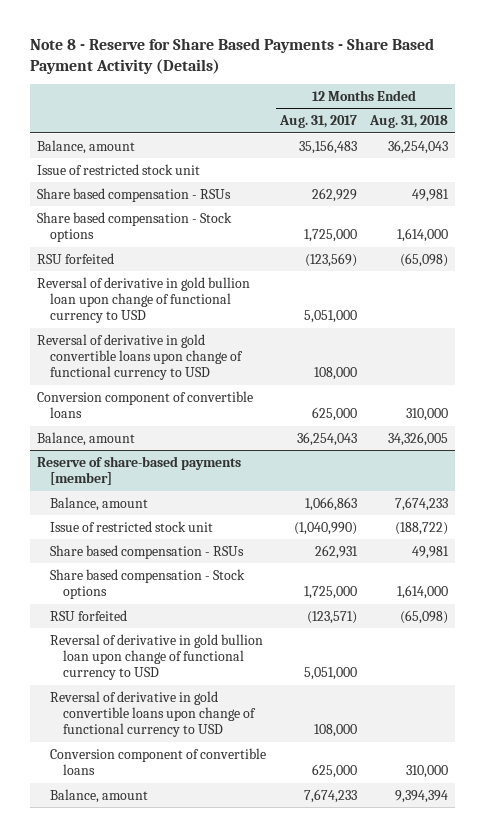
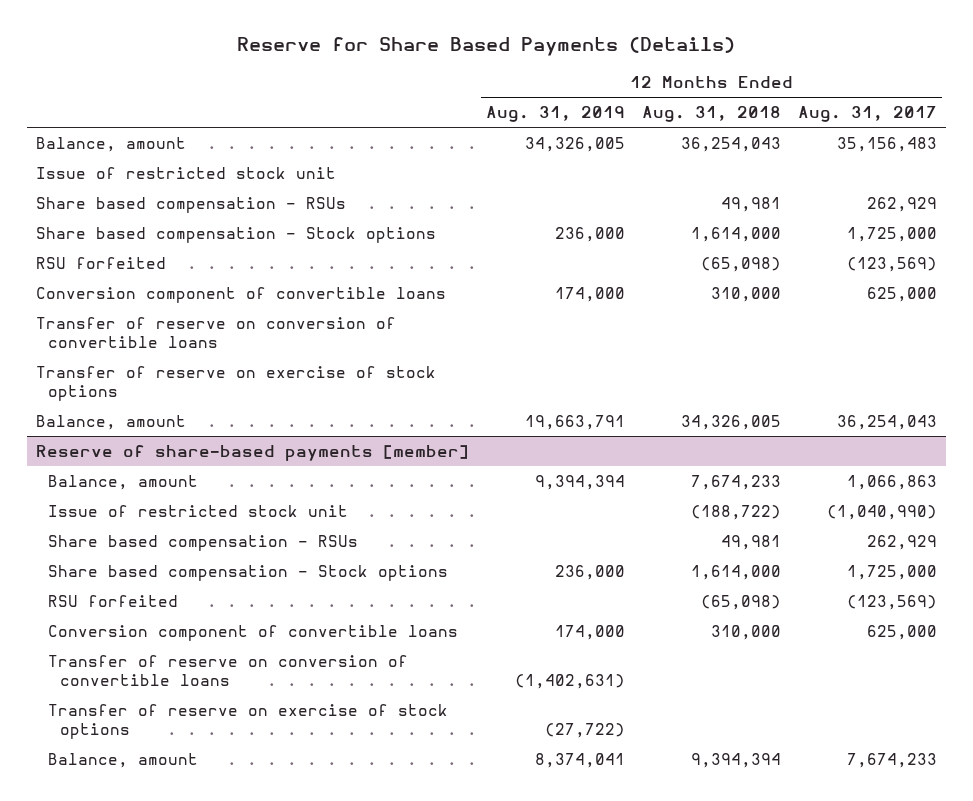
[29,38,434,74] Note 8 - Reserve for Share Based Payments - Share Based Payment Activity (Details) -> [237,37,736,57] Reserve for Share Based Payments (Details)
none -> [485,106,625,123] Aug. 31, 2019
[36,276,250,324] Reversal of derivative in gold bullion loan upon change of functional currency to USD -> none
[36,333,243,381] Reversal of derivative in gold convertible loans upon change of functional currency to USD -> none
none -> [35,317,396,348] Transfer of reserve on conversion of convertible loans
none -> [35,366,436,401] Transfer of reserve on exercise of stock options
[314,544,358,559] 262,931 -> [867,535,938,551] 262,929
[49,633,263,681] Reversal of derivative in gold bullion loan upon change of functional currency to USD -> none
[49,690,256,738] Reversal of derivative in gold convertible loans upon change of functional currency to USD -> none
[306,610,357,624] (123,571) -> [847,595,938,611] (123,569)
none -> [47,655,408,686] Transfer of reserve on conversion of convertible loans
none -> [47,704,448,739] Transfer of reserve on exercise of stock options

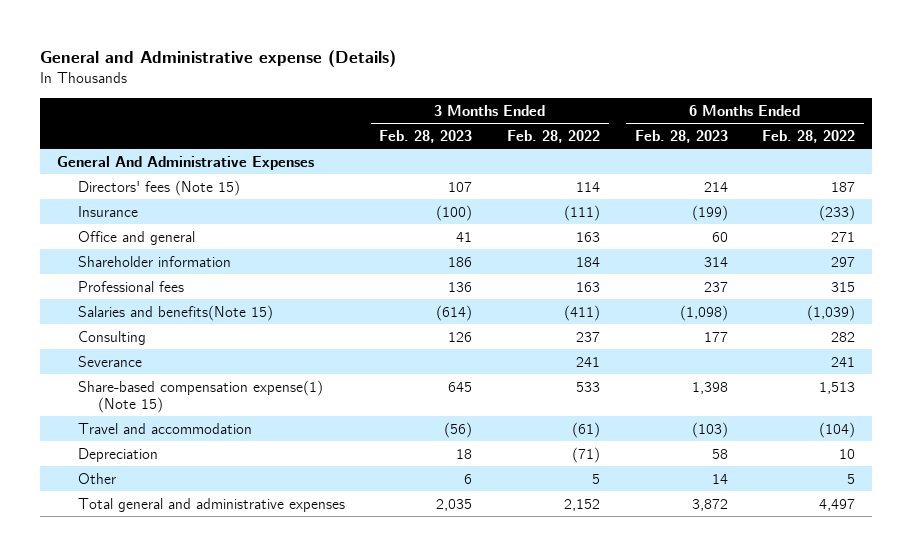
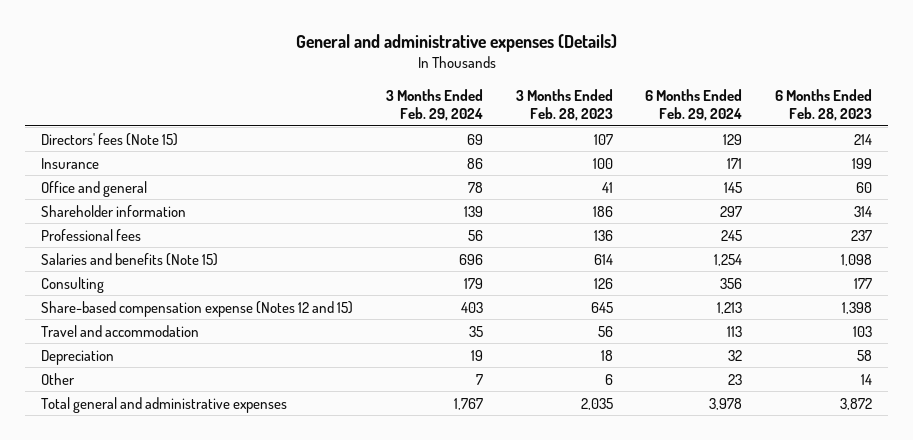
[40,50,397,68] General and Administrative expense (Details) -> [295,33,617,52] General and administrative expenses (Details)
[506,129,600,143] Feb. 28, 2022 -> none
[762,129,856,143] Feb. 28, 2022 -> none
none -> [385,89,483,122] 3 Months Ended Feb. 29, 2024
none -> [645,89,743,122] 6 Months Ended Feb. 29, 2024
[57,155,315,170] General And Administrative Expenses -> none
[436,204,473,221] (100) -> [592,157,613,169] 100
[691,204,728,221] (199) -> [852,157,873,169] 199
[77,304,273,321] Salaries and benefits(Note 15) -> [40,252,218,266] Salaries and benefits (Note 15)
[436,304,473,321] (614) -> [593,253,613,265] 614
[679,304,728,321] (1,098) -> [841,253,873,266] 1,098
[77,355,142,367] Severance -> none
[77,379,323,413] Share-based compensation expense(1) (Note 15) -> [40,300,353,317] Share-based compensation expense (Notes 12 and 15)
[444,421,473,438] (56) -> [597,325,613,337] 56
[691,421,728,438] (103) -> [853,325,873,337] 103

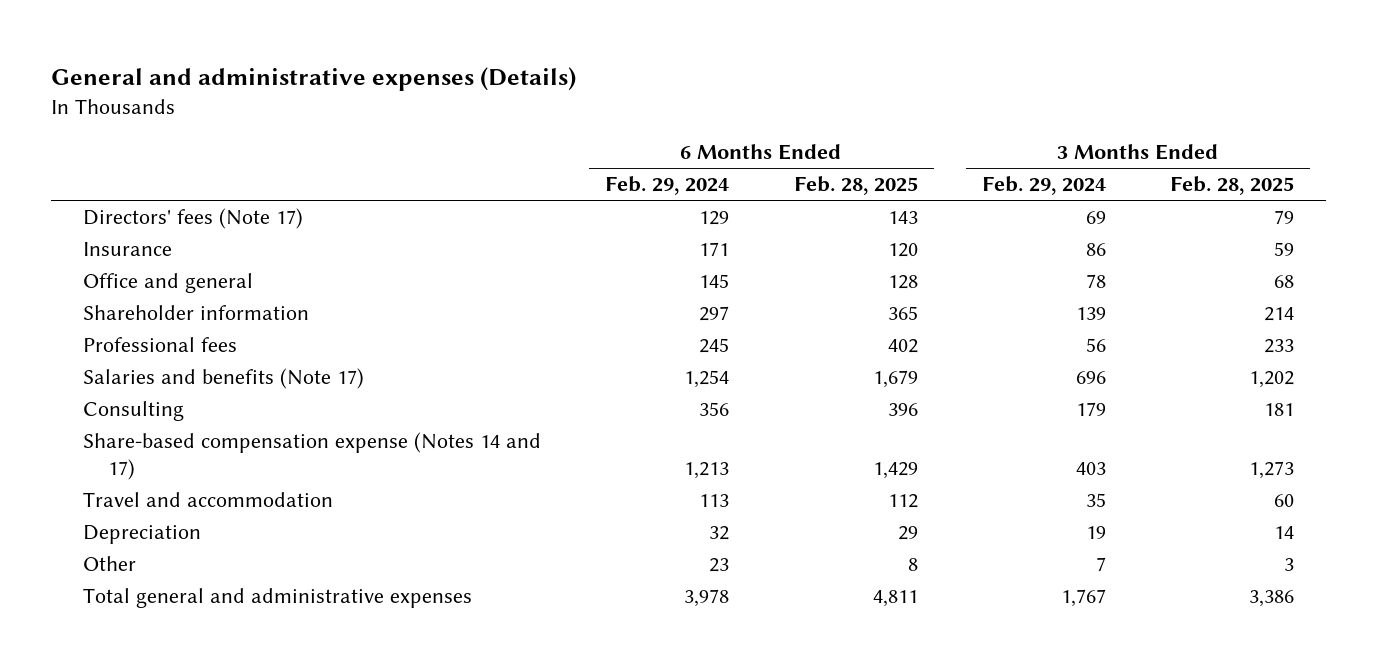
[515,89,613,122] 3 Months Ended Feb. 28, 2023 -> none
[775,89,873,122] 6 Months Ended Feb. 28, 2023 -> none
none -> [793,176,918,196] Feb. 28, 2025
none -> [1170,176,1295,196] Feb. 28, 2025
[40,132,178,146] Directors' fees (Note 15) -> [82,208,303,230] Directors' fees (Note 17)
[40,252,218,266] Salaries and benefits (Note 15) -> [82,368,364,390] Salaries and benefits (Note 17)
[40,300,353,317] Share-based compensation expense (Notes 12 and 15) -> [82,432,541,480] Share-based compensation expense (Notes 14 and 17)

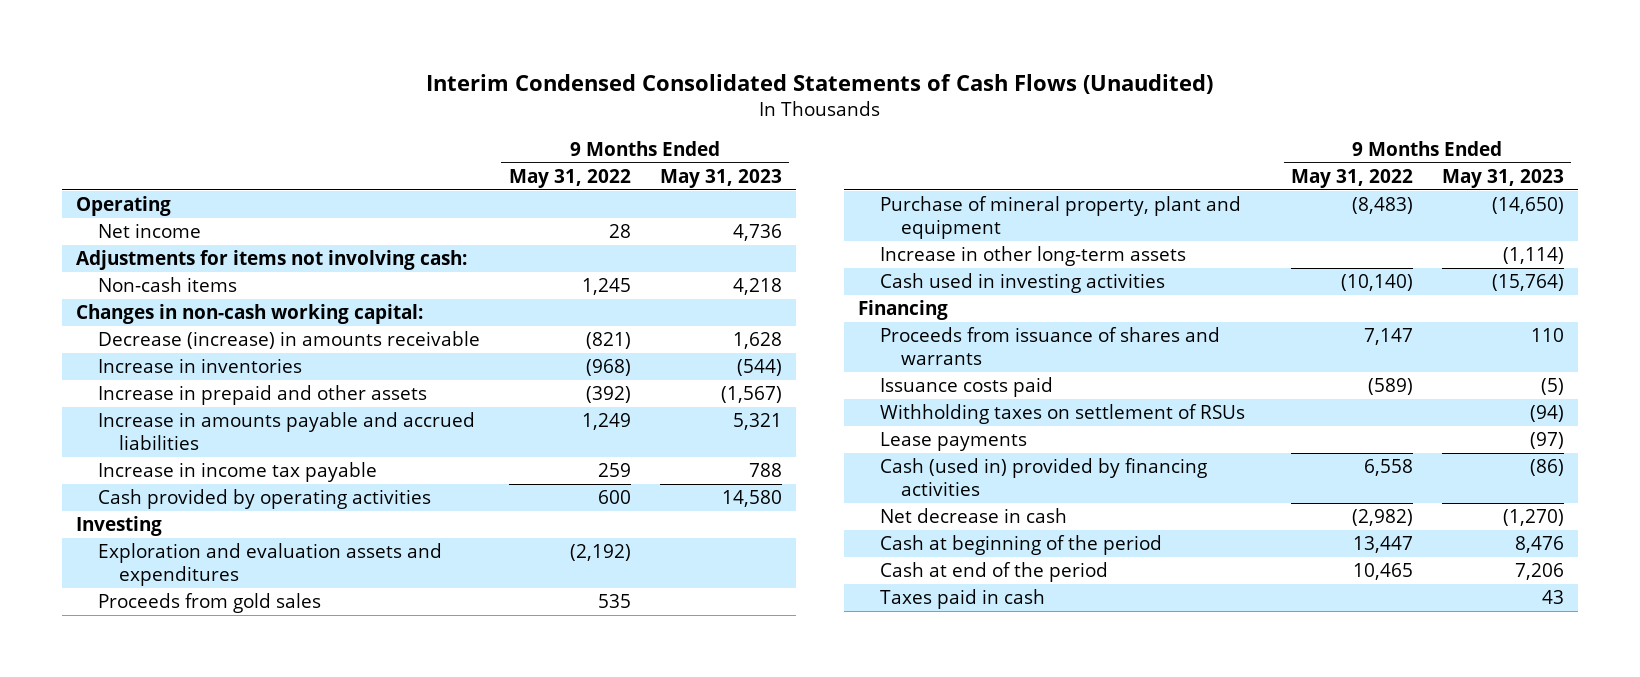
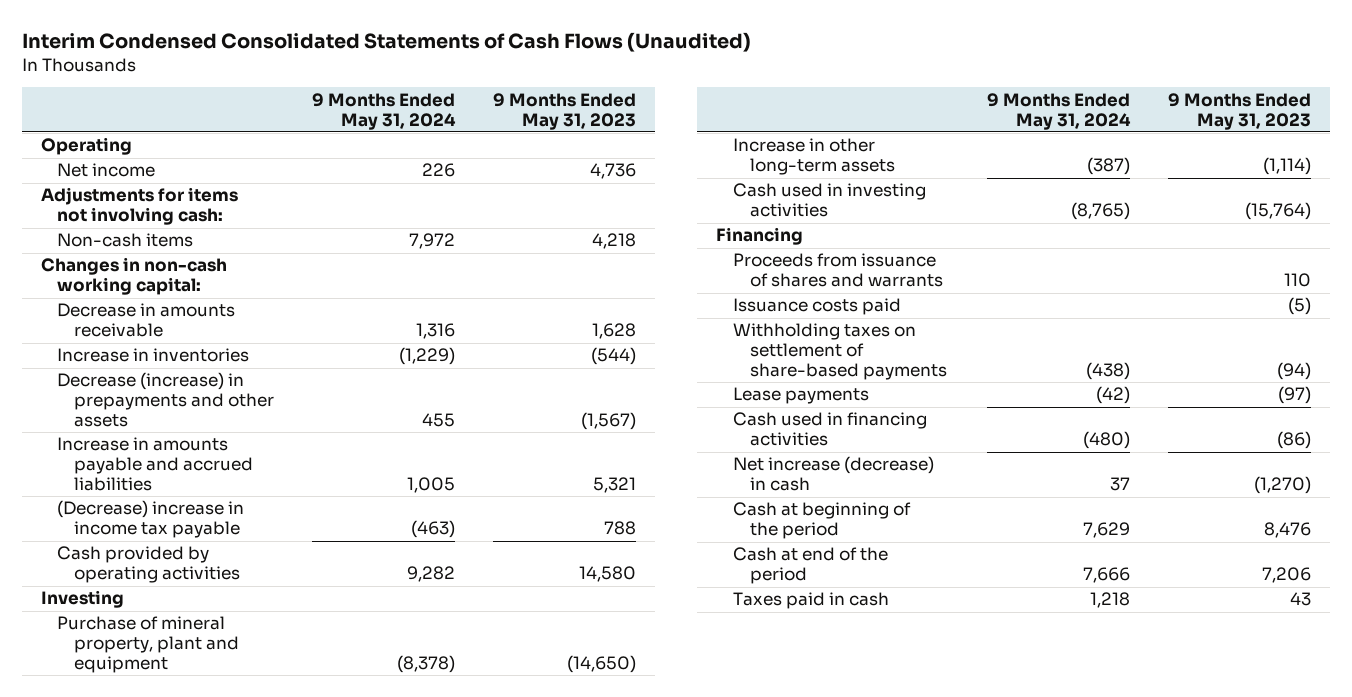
[508,168,631,188] May 31, 2022 -> none
none -> [312,92,457,130] 9 Months Ended May 31, 2024
[97,331,480,350] Decrease (increase) in amounts receivable -> [57,303,236,338] Decrease in amounts receivable
[97,385,427,406] Increase in prepaid and other assets -> [57,372,275,428] Decrease (increase) in prepayments and other assets
[97,462,377,483] Increase in income tax payable -> [57,500,245,539] (Decrease) increase in income tax payable
[97,543,442,586] Exploration and evaluation assets and expenditures -> none
[97,593,321,614] Proceeds from gold sales -> none
[879,404,1245,425] Withholding taxes on settlement of RSUs -> [732,323,947,381] Withholding taxes on settlement of share-based payments
[879,458,1207,496] Cash (used in) provided by financing activities -> [732,412,927,447] Cash used in financing activities
[879,508,1067,524] Net decrease in cash -> [732,456,934,492] Net increase (decrease) in cash

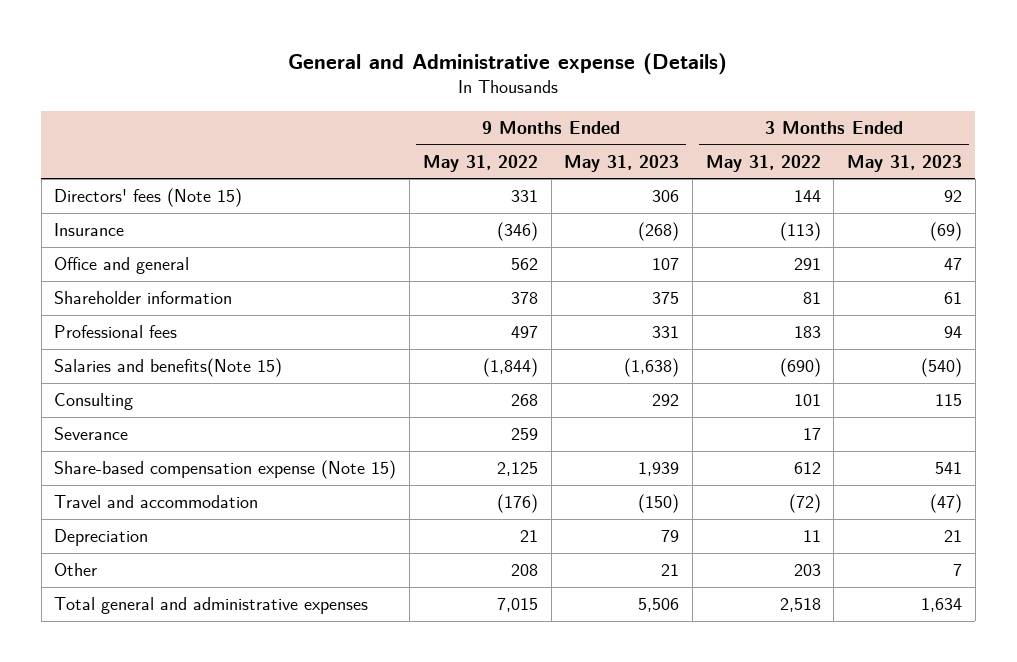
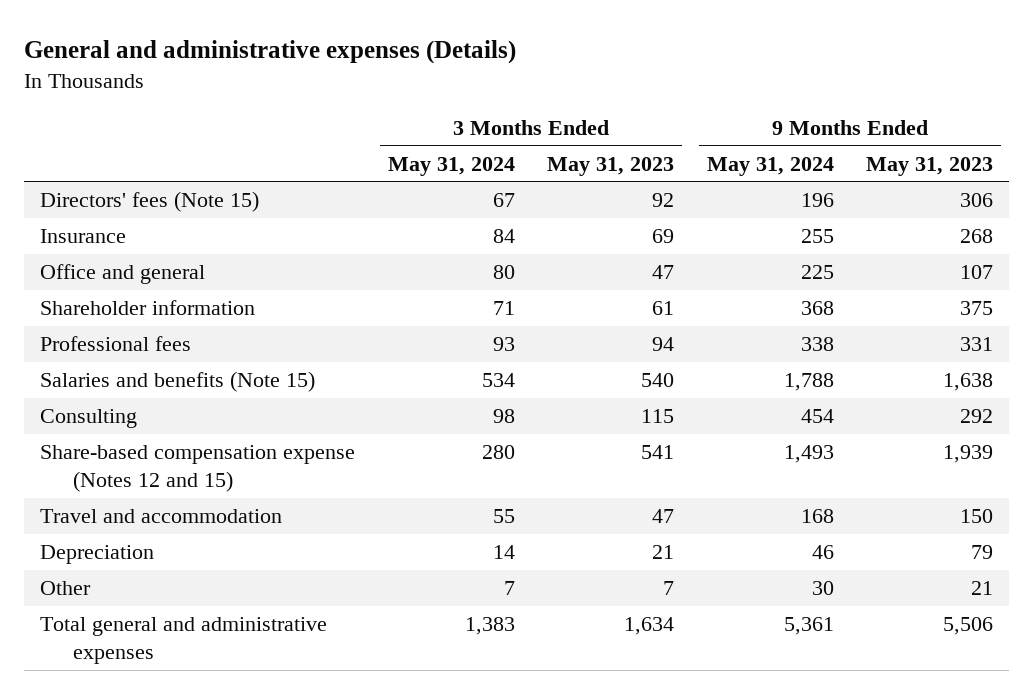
[288,52,728,75] General and Administrative expense (Details) -> [24,40,517,65] General and administrative expenses (Details)
[422,154,538,172] May 31, 2022 -> none
[705,154,821,172] May 31, 2022 -> none
none -> [387,156,515,176] May 31, 2024
none -> [706,156,834,176] May 31, 2024
[638,222,680,242] (268) -> [960,229,994,244] 268
[930,222,963,242] (69) -> [652,229,675,244] 69
[54,358,283,378] Salaries and benefits(Note 15) -> [40,371,316,393] Salaries and benefits (Note 15)
[624,358,680,378] (1,638) -> [943,373,994,392] 1,638
[921,358,963,378] (540) -> [641,373,675,388] 540
[54,427,129,441] Severance -> none
[54,460,397,480] Share-based compensation expense (Note 15) -> [40,445,356,493] Share-based compensation expense (Notes 12 and 15)
[638,494,680,514] (150) -> [960,509,994,524] 150
[930,494,963,514] (47) -> [652,509,675,524] 47

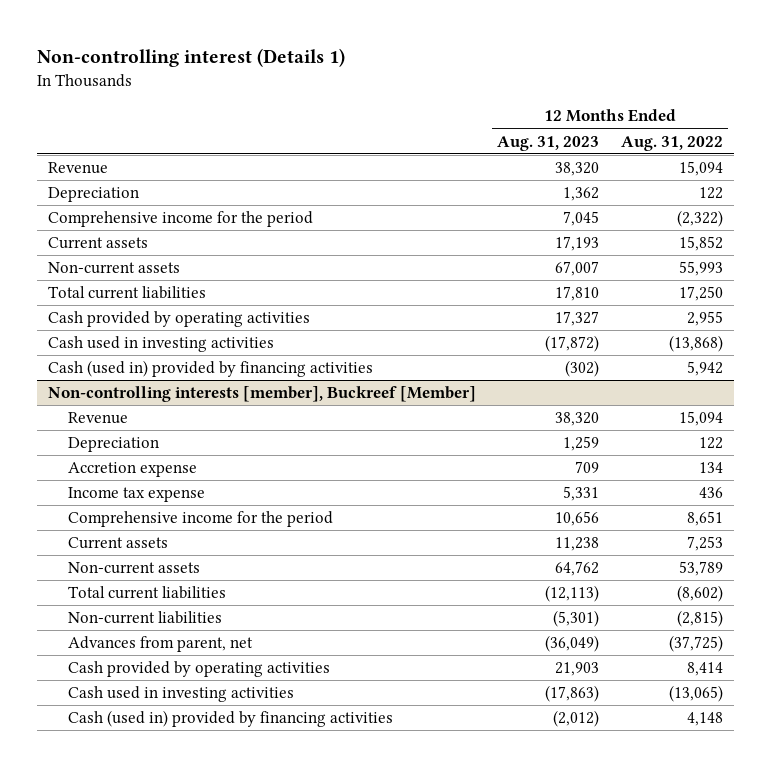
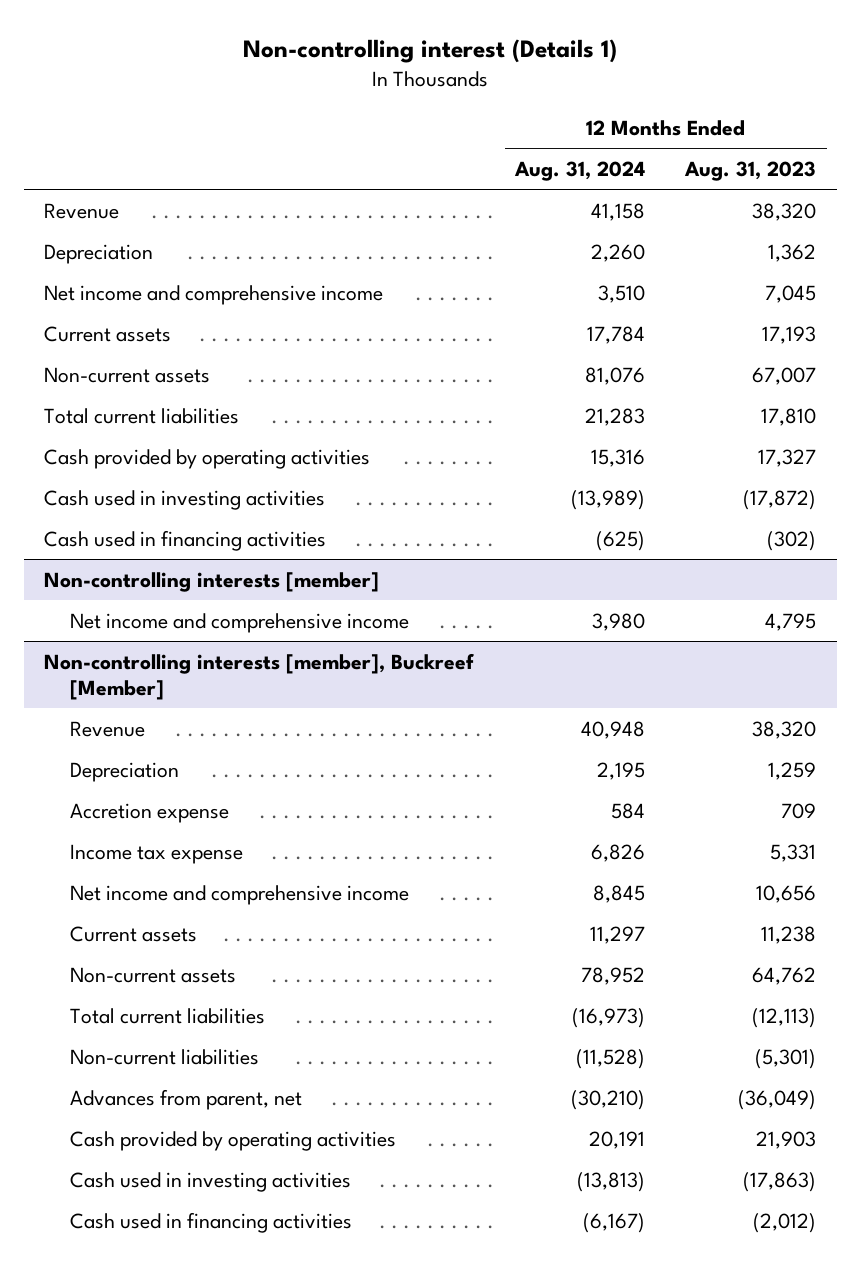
[620,135,723,151] Aug. 31, 2022 -> none
none -> [513,161,645,182] Aug. 31, 2024
[47,211,313,228] Comprehensive income for the period -> [44,284,384,305] Net income and comprehensive income
[47,360,373,378] Cash (used in) provided by financing activities -> [44,529,327,551] Cash used in financing activities
none -> [44,571,380,592] Non-controlling interests [member]
none -> [69,612,409,633] Net income and comprehensive income
[67,511,333,528] Comprehensive income for the period -> [69,884,409,905] Net income and comprehensive income
[67,710,393,728] Cash (used in) provided by financing activities -> [69,1211,352,1233] Cash used in financing activities

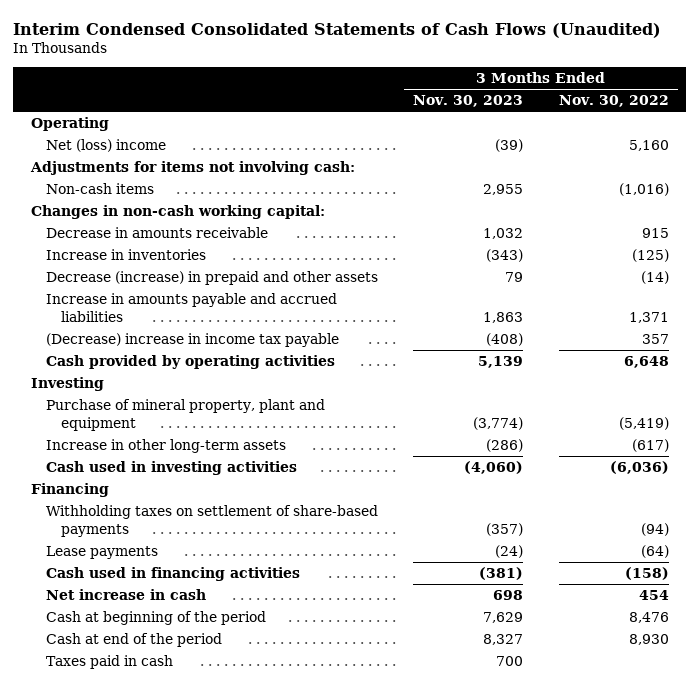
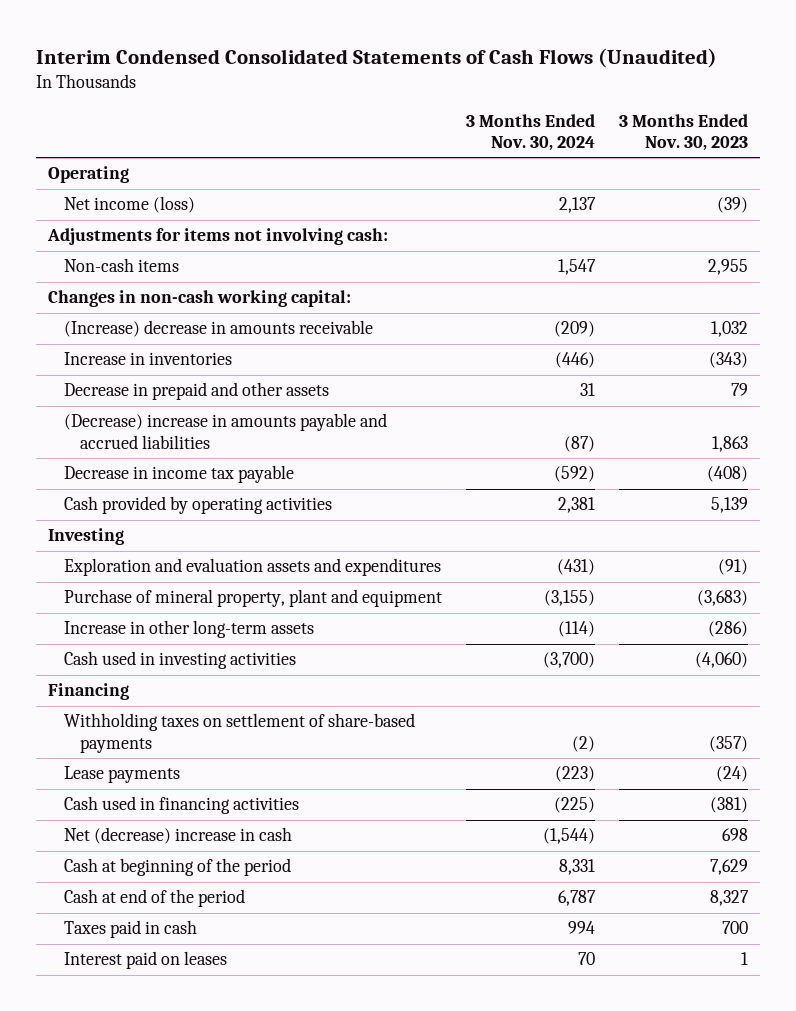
[558,95,669,108] Nov. 30, 2022 -> none
none -> [465,114,595,152] 3 Months Ended Nov. 30, 2024
[45,139,166,153] Net (loss) income -> [63,196,195,214] Net income (loss)
[45,227,268,239] Decrease in amounts receivable -> [63,320,373,338] (Increase) decrease in amounts receivable
[45,271,378,286] Decrease (increase) in prepaid and other assets -> [63,382,329,401] Decrease in prepaid and other assets
[45,293,337,323] Increase in amounts payable and accrued liabilities -> [63,413,387,449] (Decrease) increase in amounts payable and accrued liabilities
[45,333,339,348] (Decrease) increase in income tax payable -> [63,465,294,484] Decrease in income tax payable
none -> [63,558,441,577] Exploration and evaluation assets and expenditures
[473,417,524,431] (3,774) -> [697,590,749,607] (3,683)
[45,589,206,601] Net increase in cash -> [63,827,292,845] Net (decrease) increase in cash
none -> [63,951,227,970] Interest paid on leases

